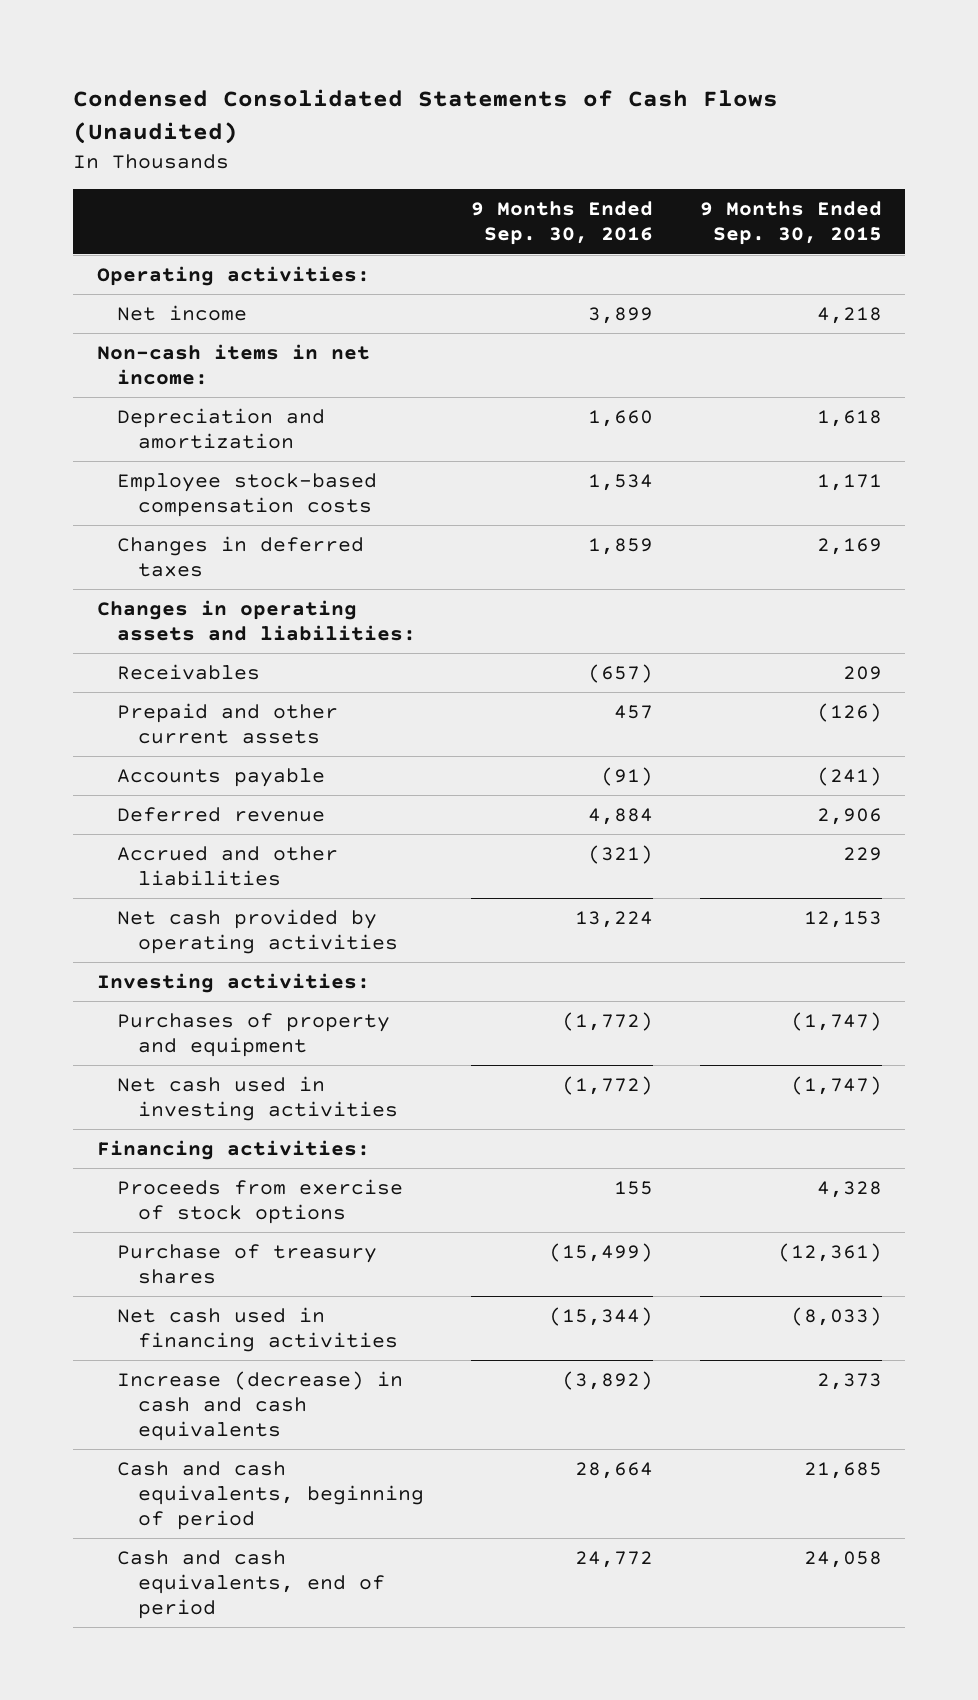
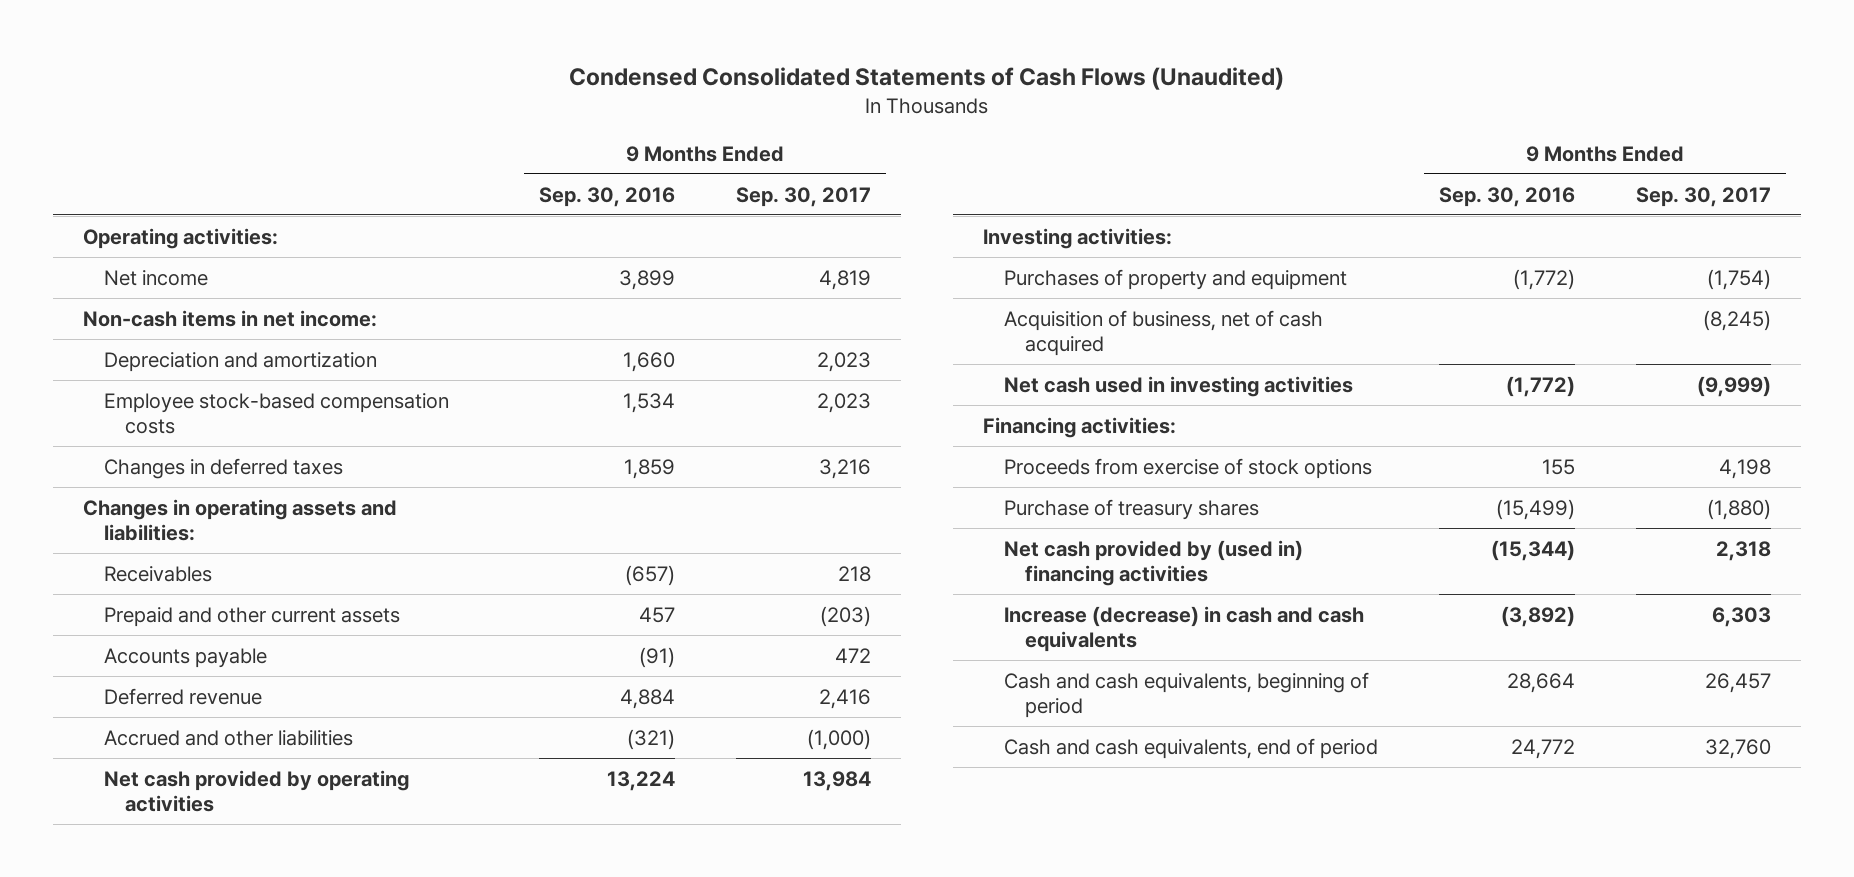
[699,201,882,246] 9 Months Ended Sep. 30, 2015 -> none
none -> [735,186,871,207] Sep. 30, 2017
none -> [1004,309,1324,357] Acquisition of business, net of cash acquired
[117,1306,399,1352] Net cash used in financing activities -> [1004,539,1304,587] Net cash provided by (used in) financing activities

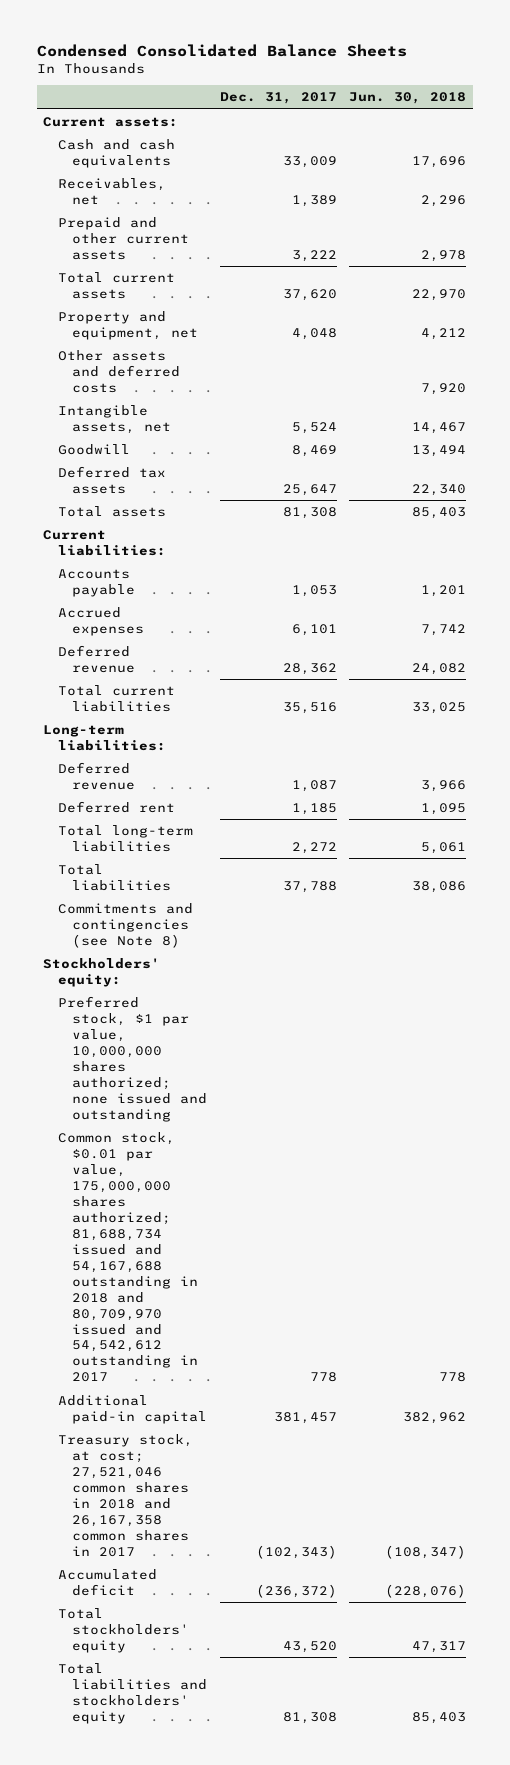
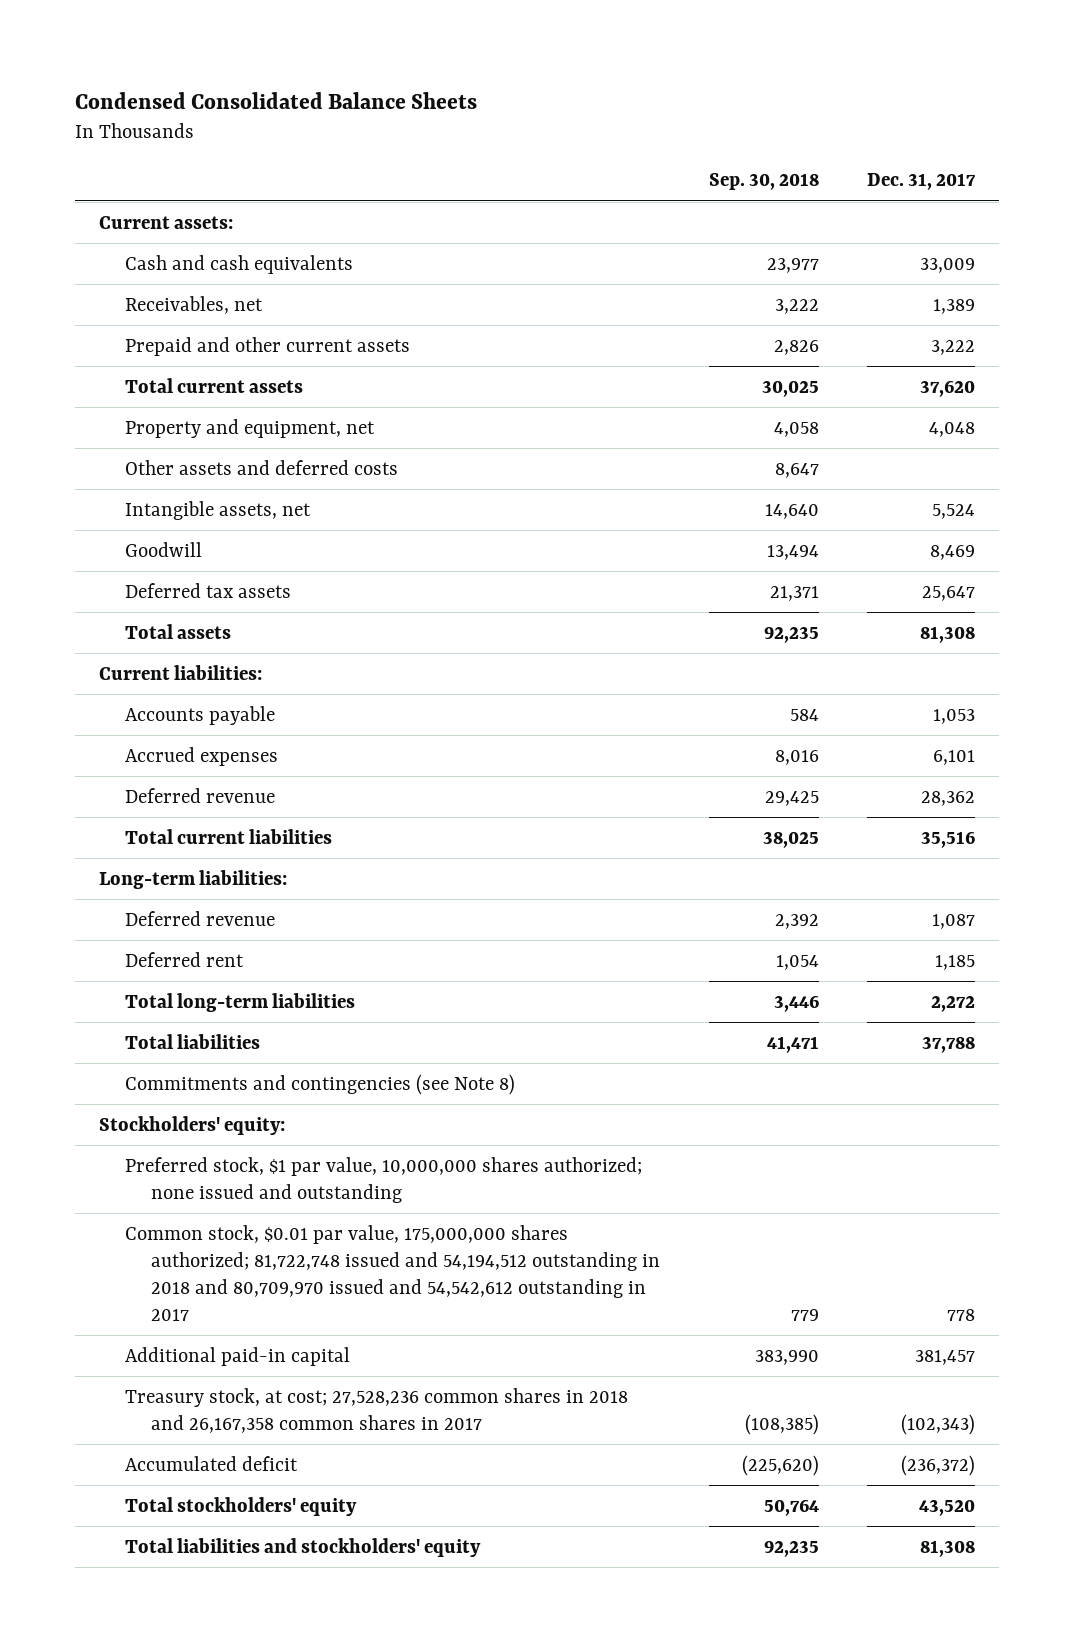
[349,92,467,105] Jun. 30, 2018 -> none
none -> [708,173,819,191] Sep. 30, 2018
[57,1131,199,1383] Common stock, $0.01 par value, 175,000,000 shares authorized; 81,688,734 issued and 54,167,688 outstanding in 2018 and 80,709,970 issued and 54,542,612 outstanding in 2017 -> [125,1224,661,1321] Common stock, $0.01 par value, 175,000,000 shares authorized; 81,722,748 issued and 54,194,512 outstanding in 2018 and 80,709,970 issued and 54,542,612 outstanding in 2017
[57,1433,193,1557] Treasury stock, at cost; 27,521,046 common shares in 2018 and 26,167,358 common shares in 2017 -> [125,1387,629,1433] Treasury stock, at cost; 27,528,236 common shares in 2018 and 26,167,358 common shares in 2017

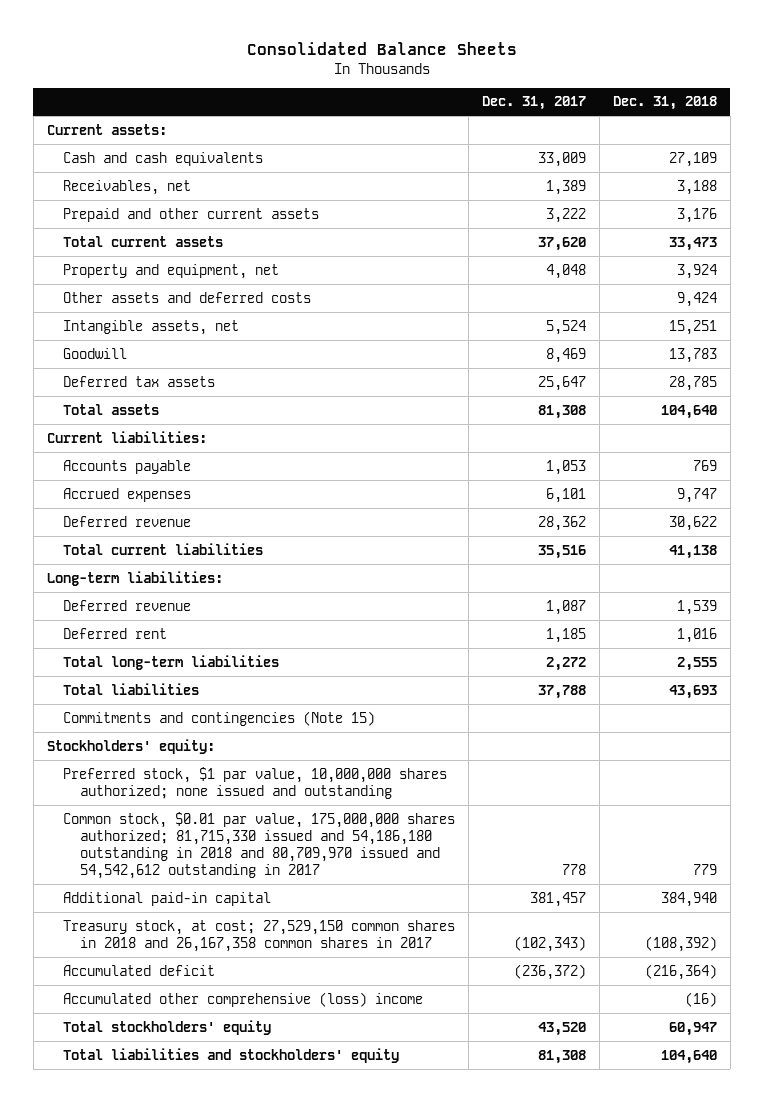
[75,91,478,109] Condensed Consolidated Balance Sheets -> [246,41,517,55] Consolidated Balance Sheets
[708,173,819,191] Sep. 30, 2018 -> none
none -> [613,96,718,111] Dec. 31, 2018
[125,1073,516,1095] Commitments and contingencies (see Note 8) -> [63,710,376,726] Commitments and contingencies (Note 15)
[125,1224,661,1321] Common stock, $0.01 par value, 175,000,000 shares authorized; 81,722,748 issued and 54,194,512 outstanding in 2018 and 80,709,970 issued and 54,542,612 outstanding in 2017 -> [63,811,456,880] Common stock, $0.01 par value, 175,000,000 shares authorized; 81,715,330 issued and 54,186,180 outstanding in 2018 and 80,709,970 issued and 54,542,612 outstanding in 2017
[125,1387,629,1433] Treasury stock, at cost; 27,528,236 common shares in 2018 and 26,167,358 common shares in 2017 -> [63,919,456,952] Treasury stock, at cost; 27,529,150 common shares in 2018 and 26,167,358 common shares in 2017
none -> [63,991,424,1007] Accumulated other comprehensive (loss) income

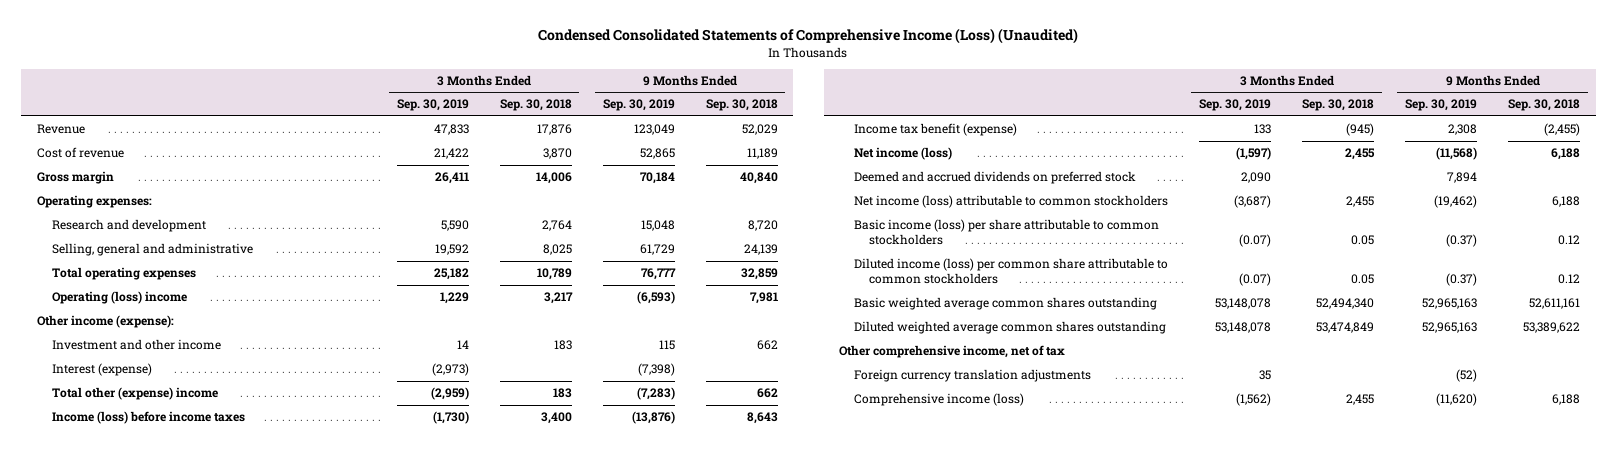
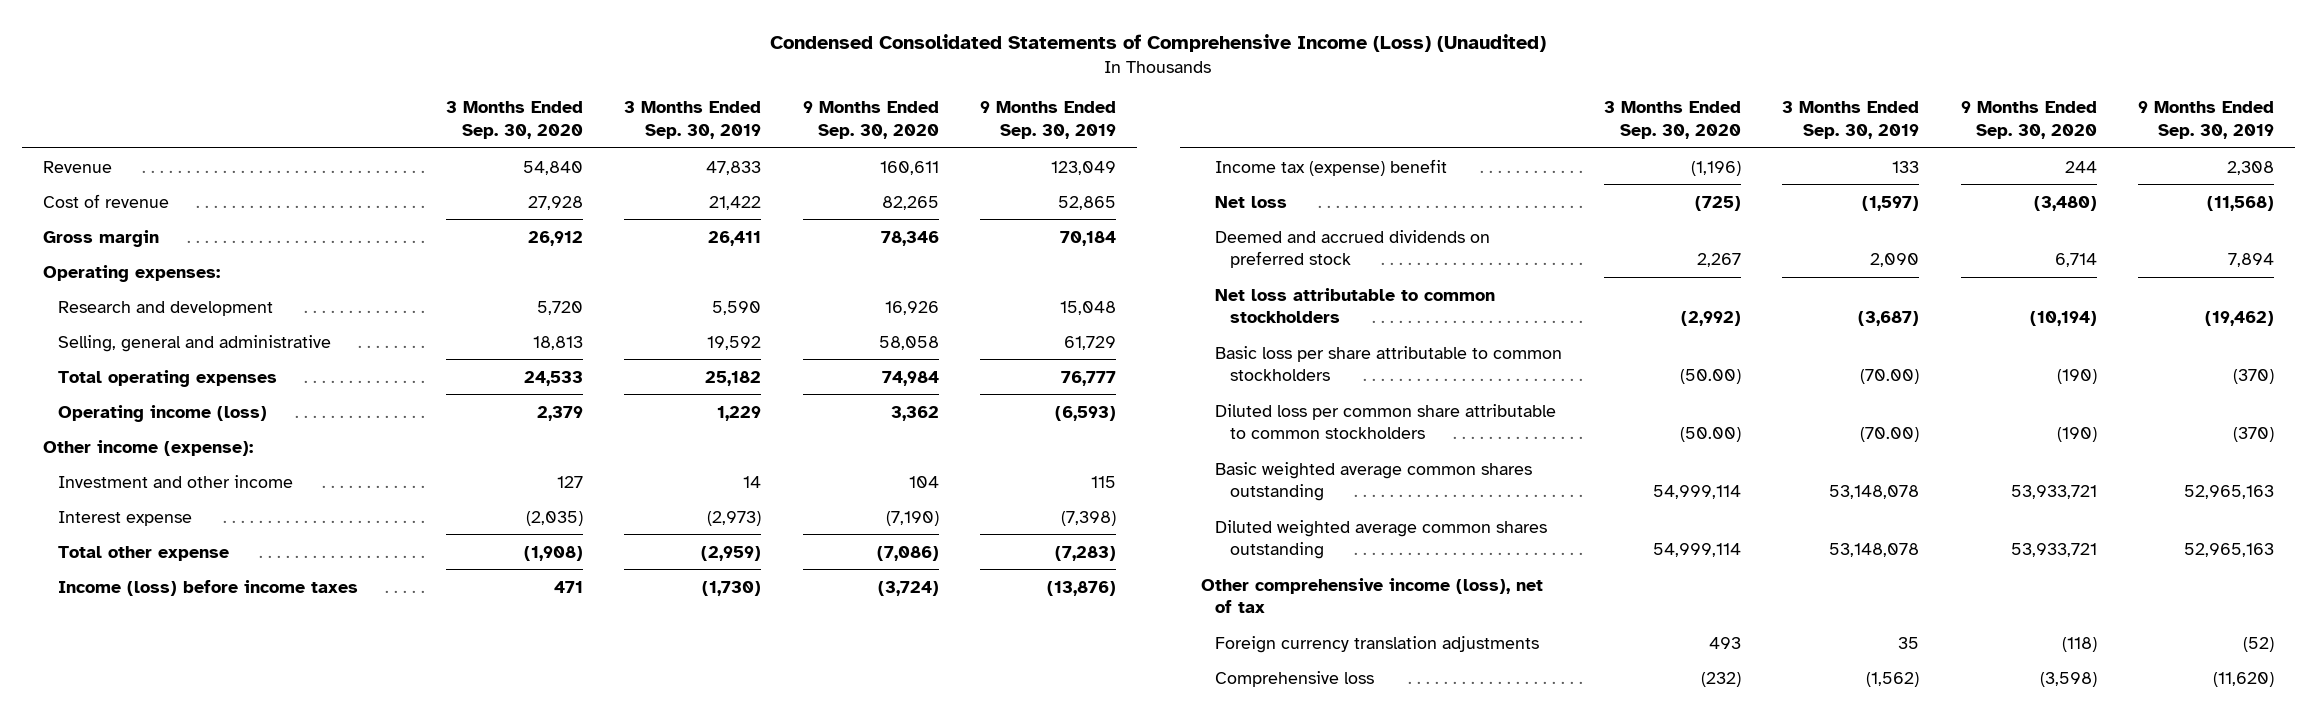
[499,99,572,112] Sep. 30, 2018 -> none
[705,99,778,112] Sep. 30, 2018 -> none
none -> [445,101,583,140] 3 Months Ended Sep. 30, 2020
none -> [802,101,939,140] 9 Months Ended Sep. 30, 2020
[51,291,187,305] Operating (loss) income -> [57,404,267,422] Operating income (loss)
[51,363,152,377] Interest (expense) -> [57,510,192,526] Interest expense
[51,387,218,401] Total other (expense) income -> [57,545,229,561] Total other expense
[854,123,1018,137] Income tax benefit (expense) -> [1215,158,1448,176] Income tax (expense) benefit
[854,147,953,161] Net income (loss) -> [1215,195,1288,208] Net loss
[854,195,1169,209] Net income (loss) attributable to common stockholders -> [1215,287,1496,324] Net loss attributable to common stockholders
[854,219,1160,246] Basic income (loss) per share attributable to common stockholders -> [1215,345,1563,382] Basic loss per share attributable to common stockholders
[1239,234,1272,248] (0.07) -> [1860,369,1920,385] (70.00)
[1446,234,1478,248] (0.37) -> [2232,369,2274,385] (370)
[854,258,1169,285] Diluted income (loss) per common share attributable to common stockholders -> [1215,403,1557,440] Diluted loss per common share attributable to common stockholders
[1239,273,1272,287] (0.07) -> [1860,427,1920,443] (70.00)
[1446,273,1478,287] (0.37) -> [2232,427,2274,443] (370)
[839,345,1066,359] Other comprehensive income, net of tax -> [1200,577,1543,614] Other comprehensive income (loss), net of tax
[854,393,1025,407] Comprehensive income (loss) -> [1215,670,1375,687] Comprehensive loss

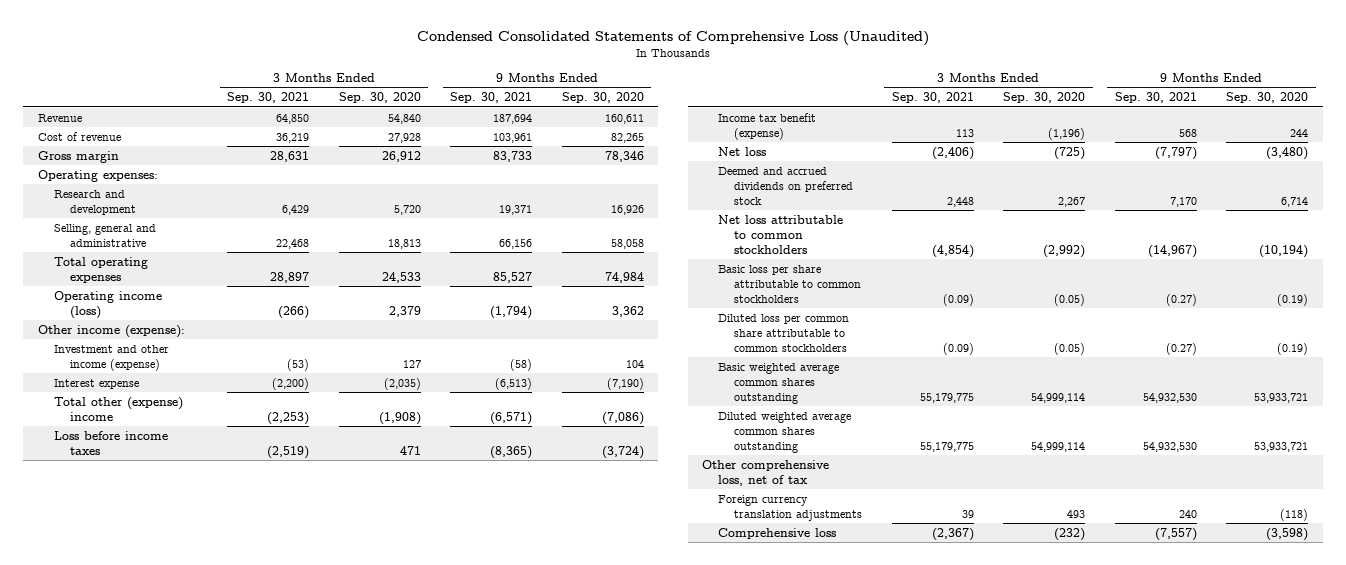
[770,34,1547,53] Condensed Consolidated Statements of Comprehensive Income (Loss) (Unaudited) -> [417,31,930,47] Condensed Consolidated Statements of Comprehensive Loss (Unaudited)
[624,101,762,140] 3 Months Ended Sep. 30, 2019 -> none
[980,101,1117,140] 9 Months Ended Sep. 30, 2019 -> none
none -> [227,92,310,104] Sep. 30, 2021
none -> [450,92,533,104] Sep. 30, 2021
[57,474,293,488] Investment and other income -> [53,344,169,371] Investment and other income (expense)
[57,545,229,561] Total other expense -> [53,396,183,421] Total other (expense) income
[57,579,358,596] Income (loss) before income taxes -> [53,430,168,455] Loss before income taxes
[1215,158,1448,176] Income tax (expense) benefit -> [718,112,817,140] Income tax benefit (expense)
[1679,369,1741,385] (50.00) -> [1054,293,1086,306] (0.05)
[2056,369,2097,385] (190) -> [1277,293,1309,306] (0.19)
[1679,427,1741,443] (50.00) -> [1054,342,1086,355] (0.05)
[2056,427,2097,443] (190) -> [1277,342,1309,355] (0.19)
[1200,577,1543,614] Other comprehensive income (loss), net of tax -> [702,459,830,486] Other comprehensive loss, net of tax

